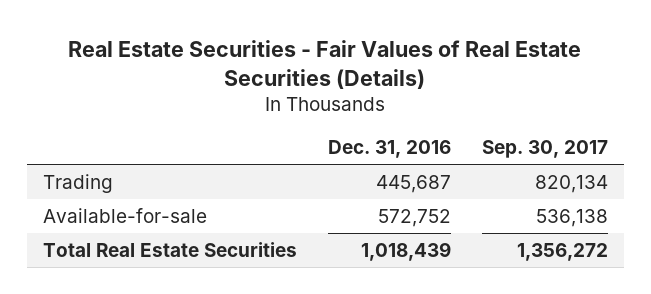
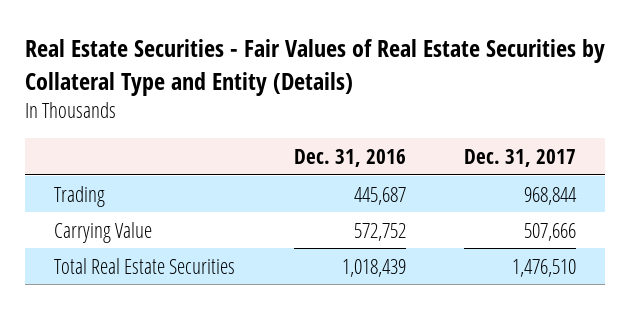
[68,39,582,89] Real Estate Securities - Fair Values of Real Estate Securities (Details) -> [25,39,606,96] Real Estate Securities - Fair Values of Real Estate Securities by Collateral Type and Entity (Details)
[481,140,608,159] Sep. 30, 2017 -> none
none -> [464,149,577,168] Dec. 31, 2017
[42,208,207,224] Available-for-sale -> [54,221,153,243] Carrying Value

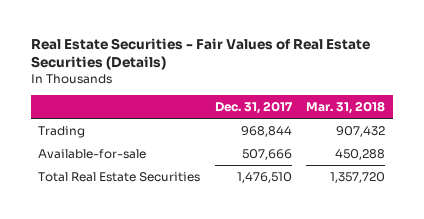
[25,39,606,96] Real Estate Securities - Fair Values of Real Estate Securities by Collateral Type and Entity (Details) -> [30,38,370,71] Real Estate Securities - Fair Values of Real Estate Securities (Details)
[293,149,406,168] Dec. 31, 2016 -> none
none -> [306,101,386,115] Mar. 31, 2018
[54,221,153,243] Carrying Value -> [38,148,147,159] Available-for-sale

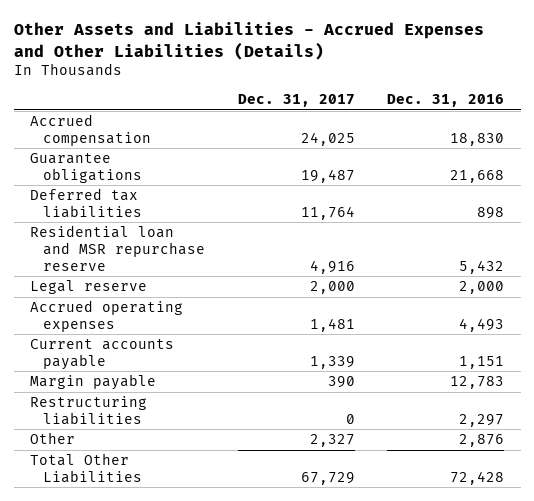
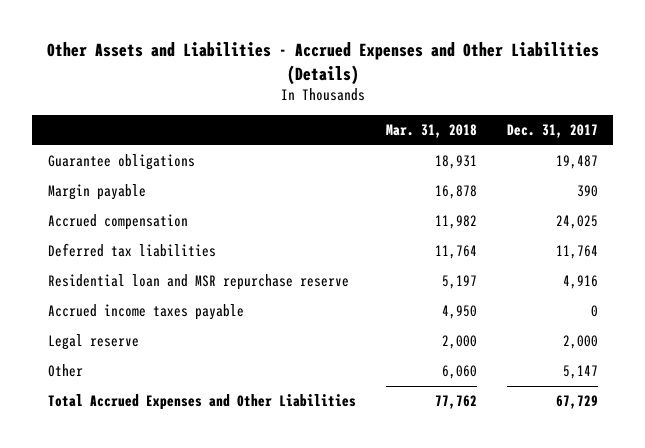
[387,94,505,108] Dec. 31, 2016 -> none
none -> [385,124,477,139] Mar. 31, 2018
[29,374,156,391] Margin payable -> [47,184,146,201] Margin payable
[29,114,152,146] Accrued compensation -> [47,214,188,231] Accrued compensation
none -> [47,304,244,321] Accrued income taxes payable
[29,300,183,332] Accrued operating expenses -> none
[29,339,174,370] Current accounts payable -> none
[29,396,147,425] Restructuring liabilities -> none
[309,434,355,448] 2,327 -> [562,365,598,380] 5,147
[29,453,143,483] Total Other Liabilities -> [47,394,356,411] Total Accrued Expenses and Other Liabilities

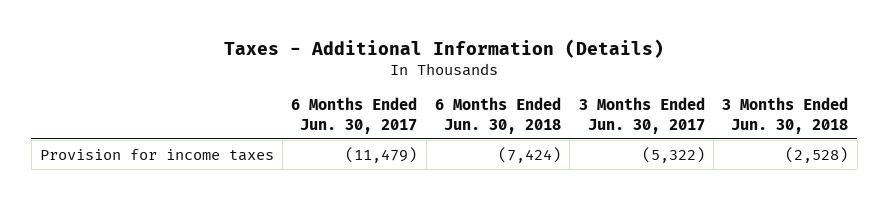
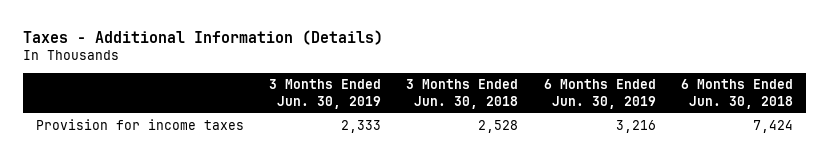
[291,96,418,134] 6 Months Ended Jun. 30, 2017 -> none
[578,96,705,134] 3 Months Ended Jun. 30, 2017 -> none
none -> [269,79,382,109] 3 Months Ended Jun. 30, 2019
none -> [543,79,656,109] 6 Months Ended Jun. 30, 2019
[498,146,562,163] (7,424) -> [753,120,794,134] 7,424
[785,146,849,163] (2,528) -> [478,120,519,134] 2,528

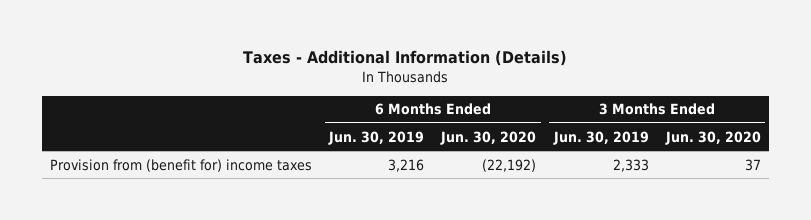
[406,79,519,109] 3 Months Ended Jun. 30, 2018 -> none
[681,79,794,109] 6 Months Ended Jun. 30, 2018 -> none
none -> [440,130,537,145] Jun. 30, 2020
none -> [664,130,761,145] Jun. 30, 2020
[35,119,244,131] Provision for income taxes -> [50,158,313,172] Provision from (benefit for) income taxes

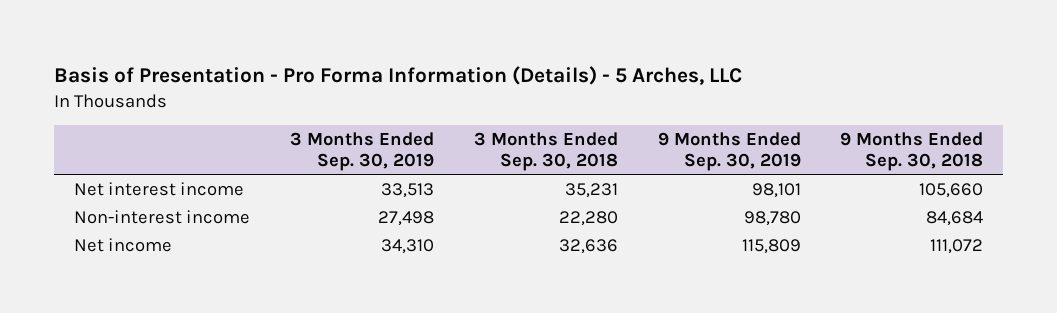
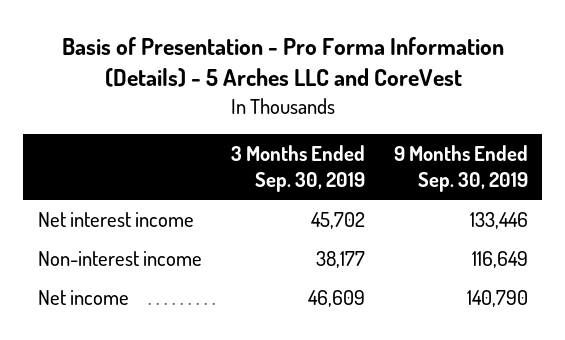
[53,66,742,86] Basis of Presentation - Pro Forma Information (Details) - 5 Arches, LLC -> [61,36,504,88] Basis of Presentation - Pro Forma Information (Details) - 5 Arches LLC and CoreVest
[473,131,618,172] 3 Months Ended Sep. 30, 2018 -> none
[840,131,984,172] 9 Months Ended Sep. 30, 2018 -> none
[380,182,434,198] 33,513 -> [310,211,365,229] 45,702
[751,182,801,198] 98,101 -> [469,211,528,229] 133,446
[377,210,434,226] 27,498 -> [315,250,365,268] 38,177
[743,210,801,226] 98,780 -> [471,250,528,268] 116,649
[380,238,434,254] 34,310 -> [307,289,365,307] 46,609
[741,238,801,254] 115,809 -> [466,289,528,307] 140,790

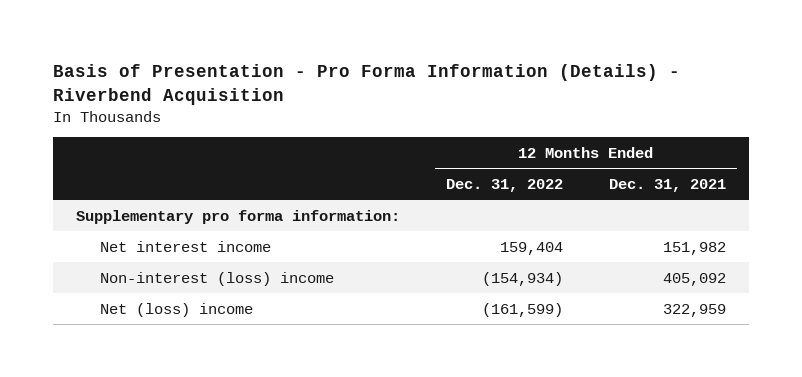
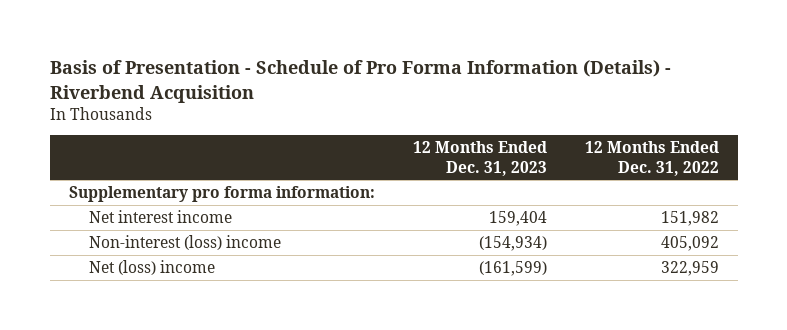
[53,64,681,105] Basis of Presentation - Pro Forma Information (Details) - Riverbend Acquisition -> [49,60,671,103] Basis of Presentation - Schedule of Pro Forma Information (Details) - Riverbend Acquisition
[608,178,726,192] Dec. 31, 2021 -> none
none -> [412,141,547,176] 12 Months Ended Dec. 31, 2023
[500,241,564,255] 159,404 -> [660,211,719,227] 151,982
[482,271,564,286] (154,934) -> [660,236,719,252] 405,092
[482,302,564,317] (161,599) -> [660,261,719,277] 322,959

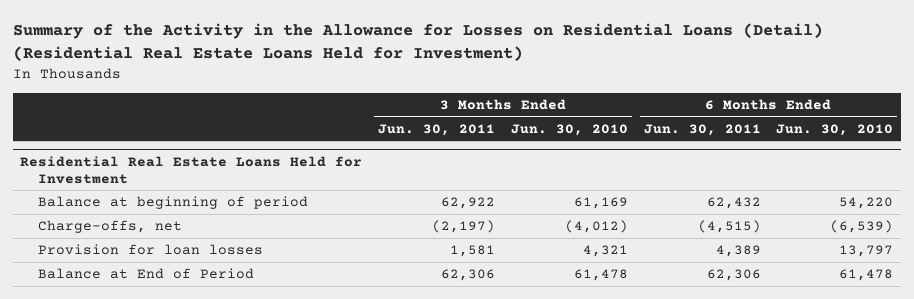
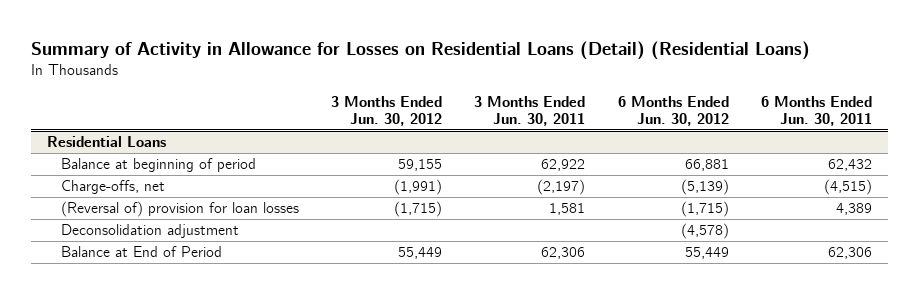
[12,23,823,62] Summary of the Activity in the Allowance for Losses on Residential Loans (Detail) (Residential Real Estate Loans Held for Investment) -> [31,40,811,60] Summary of Activity in Allowance for Losses on Residential Loans (Detail) (Residential Loans)
[510,123,628,136] Jun. 30, 2010 -> none
[776,123,894,136] Jun. 30, 2010 -> none
none -> [330,95,442,127] 3 Months Ended Jun. 30, 2012
none -> [617,95,729,127] 6 Months Ended Jun. 30, 2012
[20,155,363,184] Residential Real Estate Loans Held for Investment -> none
none -> [47,136,167,148] Residential Loans
[37,244,263,256] Provision for loan losses -> [60,201,299,218] (Reversal of) provision for loan losses
none -> [60,224,239,239] Deconsolidation adjustment

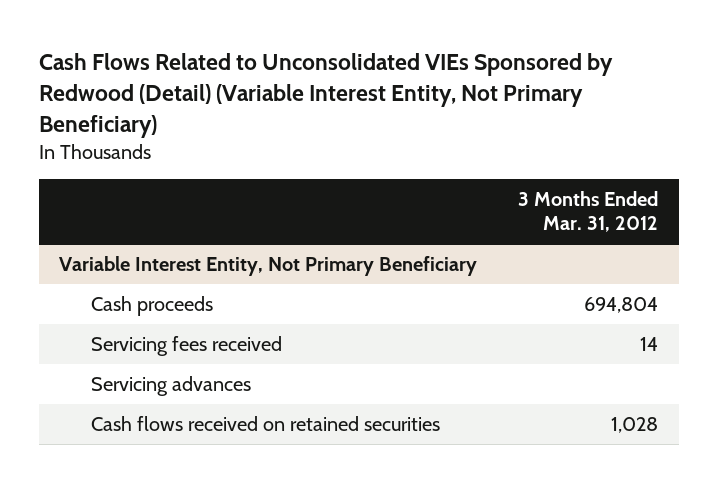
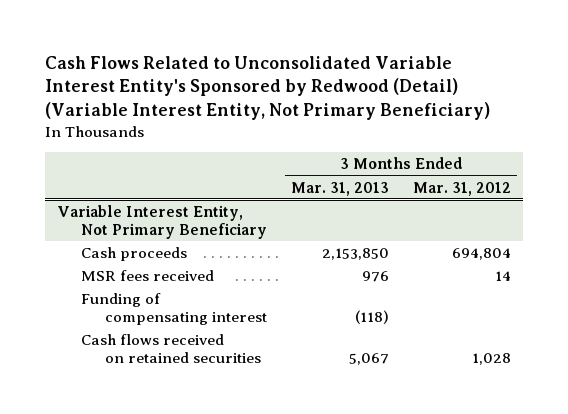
[38,52,613,138] Cash Flows Related to Unconsolidated VIEs Sponsored by Redwood (Detail) (Variable Interest Entity, Not Primary Beneficiary) -> [44,55,490,121] Cash Flows Related to Unconsolidated Variable Interest Entity's Sponsored by Redwood (Detail) (Variable Interest Entity, Not Primary Beneficiary)
none -> [291,181,390,196] Mar. 31, 2013
[90,336,282,357] Servicing fees received -> [80,269,214,281] MSR fees received
[90,376,251,397] Servicing advances -> [80,292,268,325] Funding of compensating interest

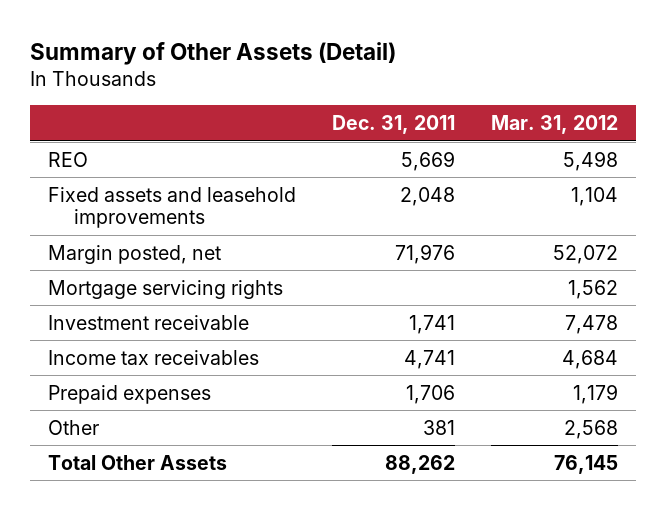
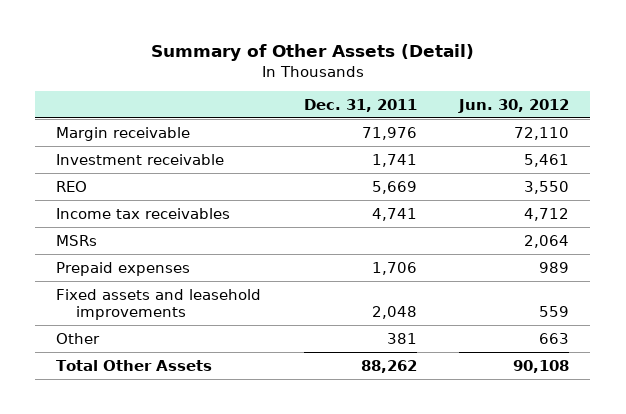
[491,115,619,135] Mar. 31, 2012 -> none
none -> [458,98,570,113] Jun. 30, 2012
[47,279,283,299] Mortgage servicing rights -> none
[47,244,221,264] Margin posted, net -> [56,126,191,141] Margin receivable
[47,151,88,167] REO -> [56,180,88,192] REO
none -> [56,234,98,246] MSRs
[47,186,296,229] Fixed assets and leasehold improvements -> [56,288,262,320] Fixed assets and leasehold improvements

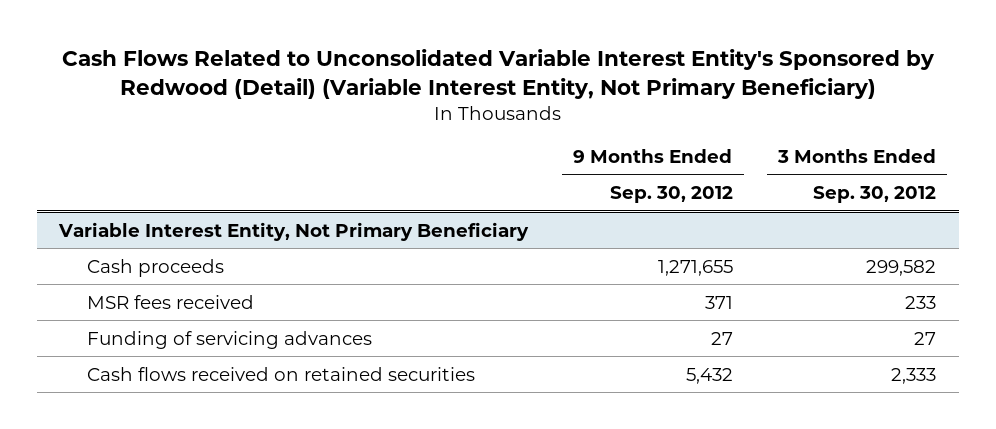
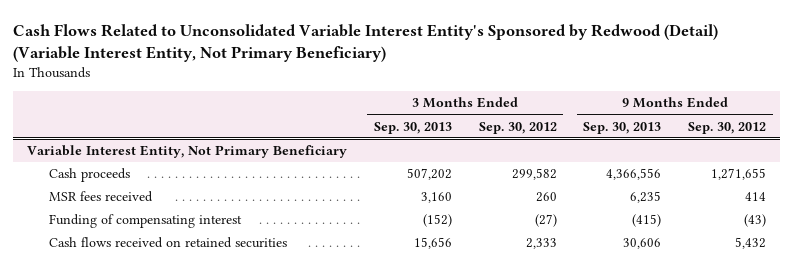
none -> [373,121,452,134] Sep. 30, 2013
none -> [583,121,662,134] Sep. 30, 2013
[704,295,733,309] 371 -> [745,192,767,202] 414
[905,295,937,309] 233 -> [535,192,557,203] 260
[86,330,372,349] Funding of servicing advances -> [48,214,242,229] Funding of compensating interest
[710,331,733,345] 27 -> [744,214,767,228] (43)
[914,331,937,345] 27 -> [534,214,557,228] (27)

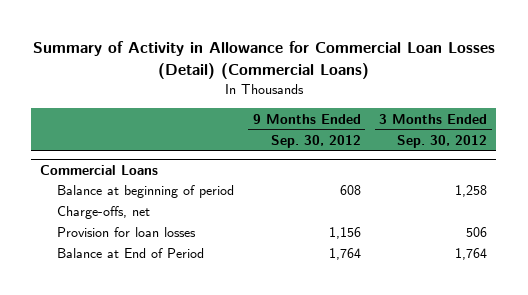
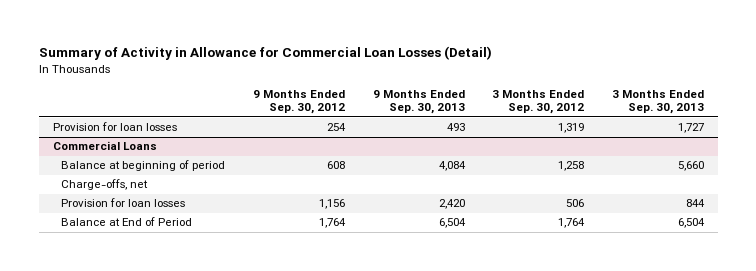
[32,41,495,80] Summary of Activity in Allowance for Commercial Loan Losses (Detail) (Commercial Loans) -> [38,45,492,60] Summary of Activity in Allowance for Commercial Loan Losses (Detail)
none -> [372,89,465,115] 9 Months Ended Sep. 30, 2013
none -> [611,89,704,115] 3 Months Ended Sep. 30, 2013
none -> [52,122,177,132] Provision for loan losses

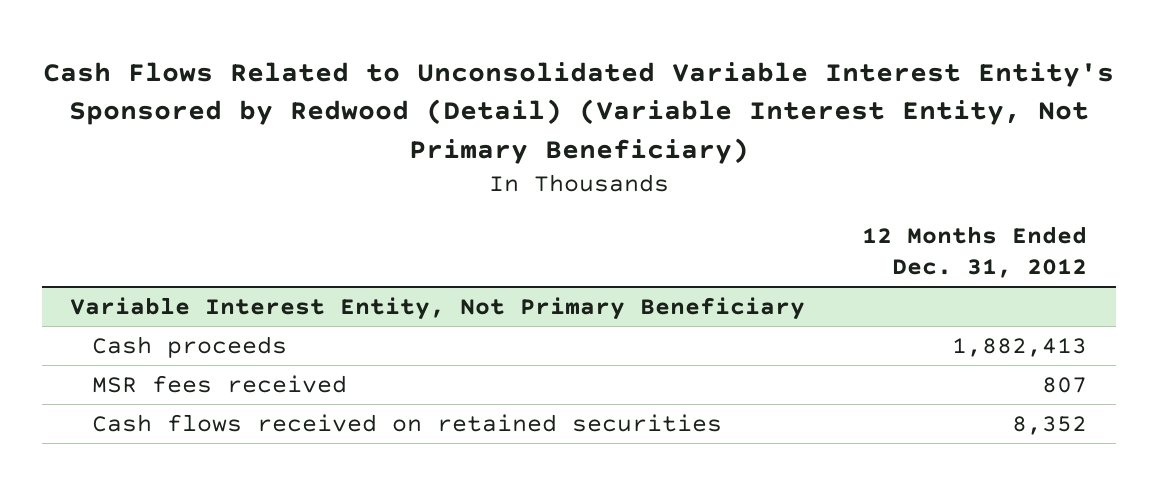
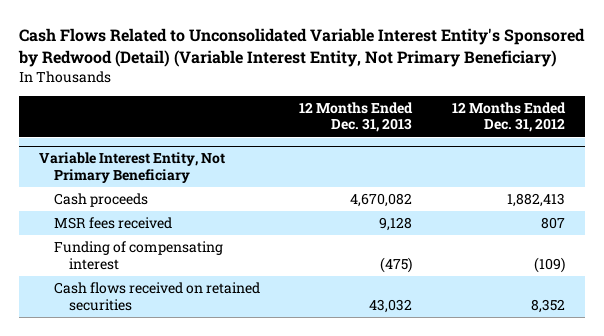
none -> [299,101,414,133] 12 Months Ended Dec. 31, 2013
none -> [53,241,223,270] Funding of compensating interest

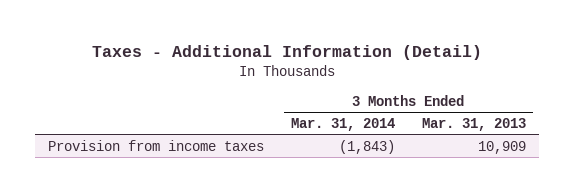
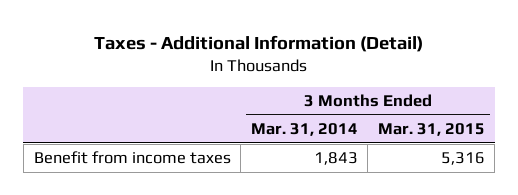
[421,117,526,131] Mar. 31, 2013 -> none
none -> [377,123,485,137] Mar. 31, 2015
[48,139,265,151] Provision from income taxes -> [33,151,231,165] Benefit from income taxes
[339,139,396,154] (1,843) -> [313,152,358,166] 1,843

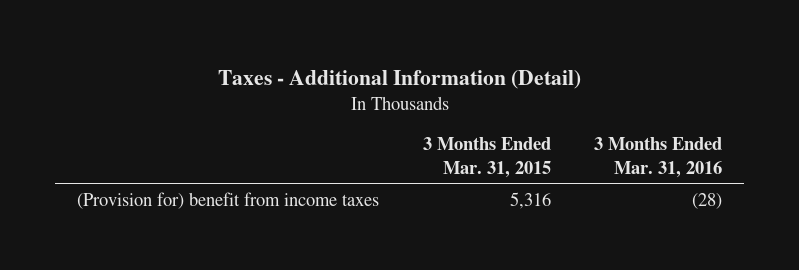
[250,123,358,137] Mar. 31, 2014 -> none
none -> [593,137,722,178] 3 Months Ended Mar. 31, 2016
[33,151,231,165] Benefit from income taxes -> [77,191,380,209] (Provision for) benefit from income taxes

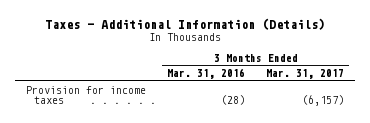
[217,69,581,89] Taxes - Additional Information (Detail) -> [44,18,325,31] Taxes - Additional Information (Details)
[422,137,551,178] 3 Months Ended Mar. 31, 2015 -> none
none -> [266,69,345,80] Mar. 31, 2017
[77,191,380,209] (Provision for) benefit from income taxes -> [25,85,146,105] Provision for income taxes

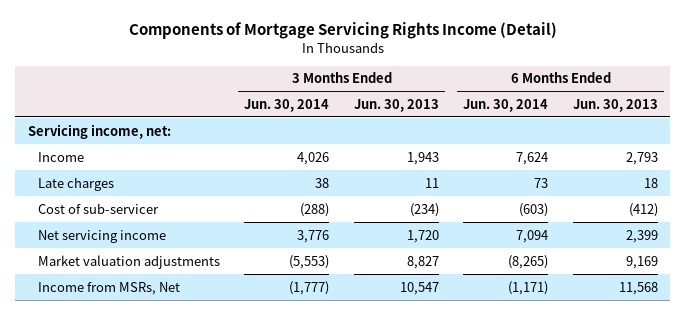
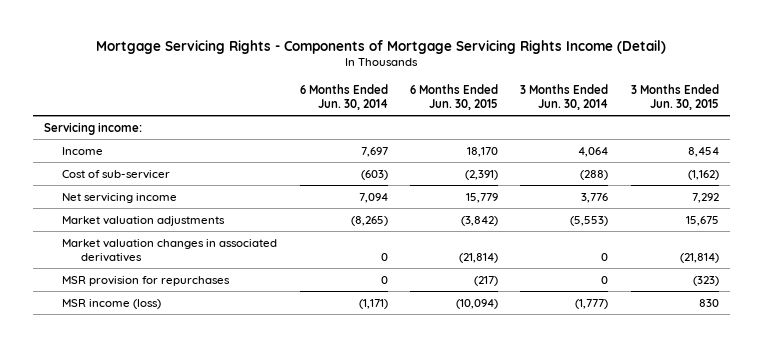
[128,22,557,40] Components of Mortgage Servicing Rights Income (Detail) -> [96,39,667,54] Mortgage Servicing Rights - Components of Mortgage Servicing Rights Income (Detail)
[353,98,439,112] Jun. 30, 2013 -> none
[572,98,658,112] Jun. 30, 2013 -> none
none -> [409,83,498,110] 6 Months Ended Jun. 30, 2015
none -> [630,83,719,110] 3 Months Ended Jun. 30, 2015
[37,176,114,191] Late charges -> none
[27,123,171,139] Servicing income, net: -> [43,121,142,135] Servicing income:
[297,151,330,165] 4,026 -> [578,146,609,157] 4,064
[516,151,549,165] 7,624 -> [360,146,388,157] 7,697
none -> [62,238,278,262] Market valuation changes in associated derivatives
none -> [62,275,231,286] MSR provision for repurchases
[37,281,180,295] Income from MSRs, Net -> [62,298,162,309] MSR income (loss)

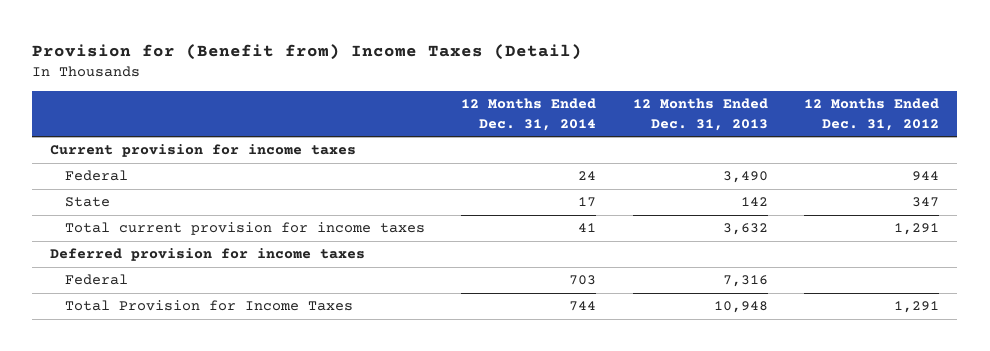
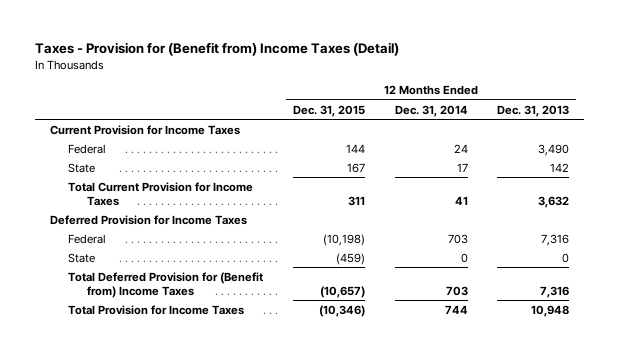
[32,43,583,60] Provision for (Benefit from) Income Taxes (Detail) -> [35,42,400,57] Taxes - Provision for (Benefit from) Income Taxes (Detail)
[804,98,940,131] 12 Months Ended Dec. 31, 2012 -> none
none -> [292,104,365,117] Dec. 31, 2015
[50,144,357,158] Current provision for income taxes -> [50,124,241,135] Current Provision for Income Taxes
[64,222,425,236] Total current provision for income taxes -> [68,181,254,206] Total Current Provision for Income Taxes
[50,248,366,262] Deferred provision for income taxes -> [50,214,248,225] Deferred Provision for Income Taxes
none -> [68,252,96,263] State
none -> [68,271,264,298] Total Deferred Provision for (Benefit from) Income Taxes

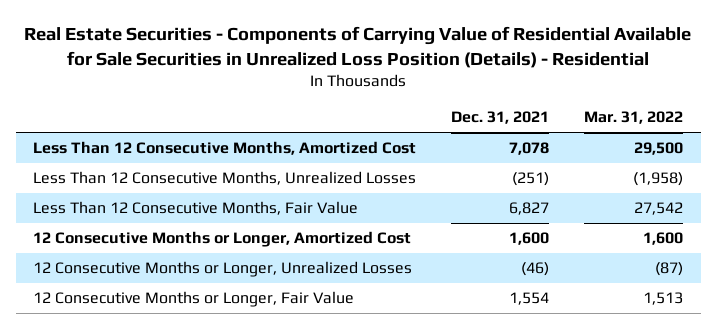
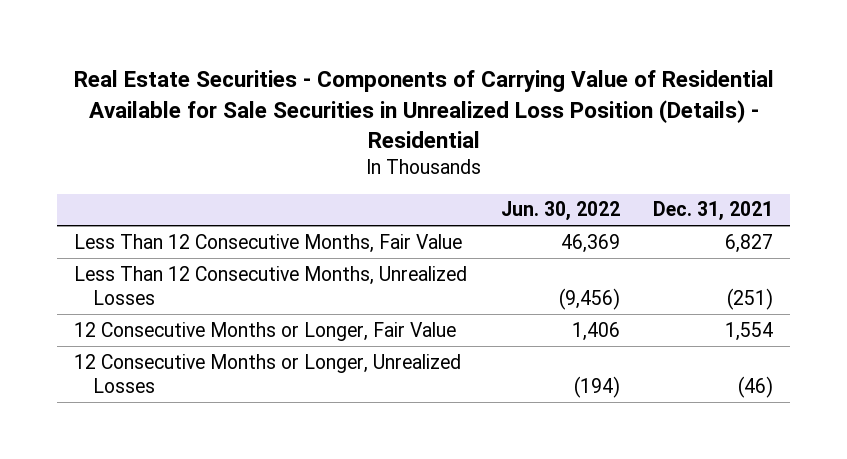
[584,111,684,125] Mar. 31, 2022 -> none
none -> [500,201,620,222] Jun. 30, 2022
[33,141,417,156] Less Than 12 Consecutive Months, Amortized Cost -> none
[33,231,412,248] 12 Consecutive Months or Longer, Amortized Cost -> none
[33,171,417,186] Less Than 12 Consecutive Months, Unrealized Losses -> [73,265,467,306] Less Than 12 Consecutive Months, Unrealized Losses
[33,261,413,278] 12 Consecutive Months or Longer, Unrealized Losses -> [73,353,461,394] 12 Consecutive Months or Longer, Unrealized Losses

